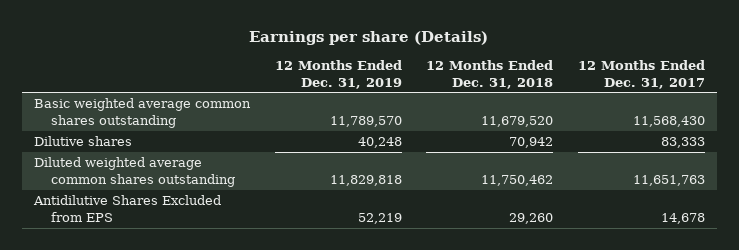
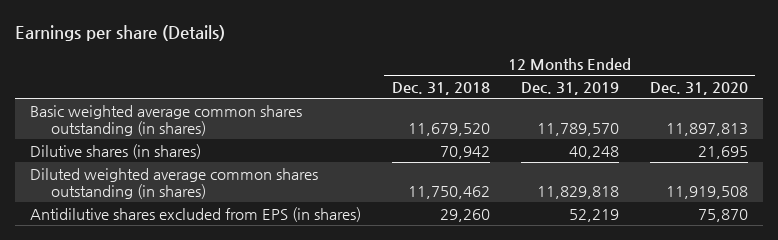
[577,59,705,89] 12 Months Ended Dec. 31, 2017 -> none
none -> [649,82,748,96] Dec. 31, 2020
[34,98,252,128] Basic weighted average common shares outstanding -> [30,104,303,136] Basic weighted average common shares outstanding (in shares)
[34,136,133,147] Dilutive shares -> [30,143,202,159] Dilutive shares (in shares)
[34,157,235,187] Diluted weighted average common shares outstanding -> [30,167,319,199] Diluted weighted average common shares outstanding (in shares)
[33,195,222,222] Antidilutive Shares Excluded from EPS -> [30,206,362,222] Antidilutive shares excluded from EPS (in shares)

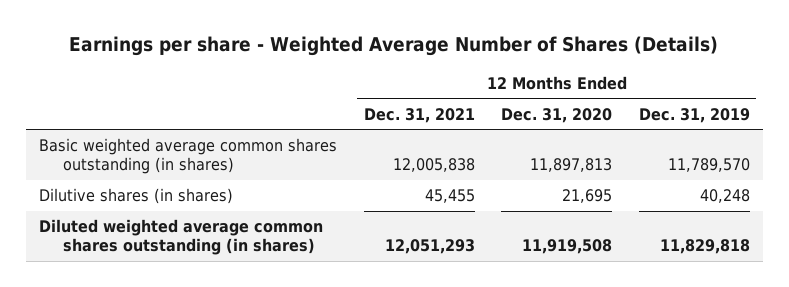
[15,24,226,41] Earnings per share (Details) -> [69,36,719,57] Earnings per share - Weighted Average Number of Shares (Details)
[392,82,491,96] Dec. 31, 2018 -> none
none -> [363,107,475,123] Dec. 31, 2021
[30,206,362,222] Antidilutive shares excluded from EPS (in shares) -> none

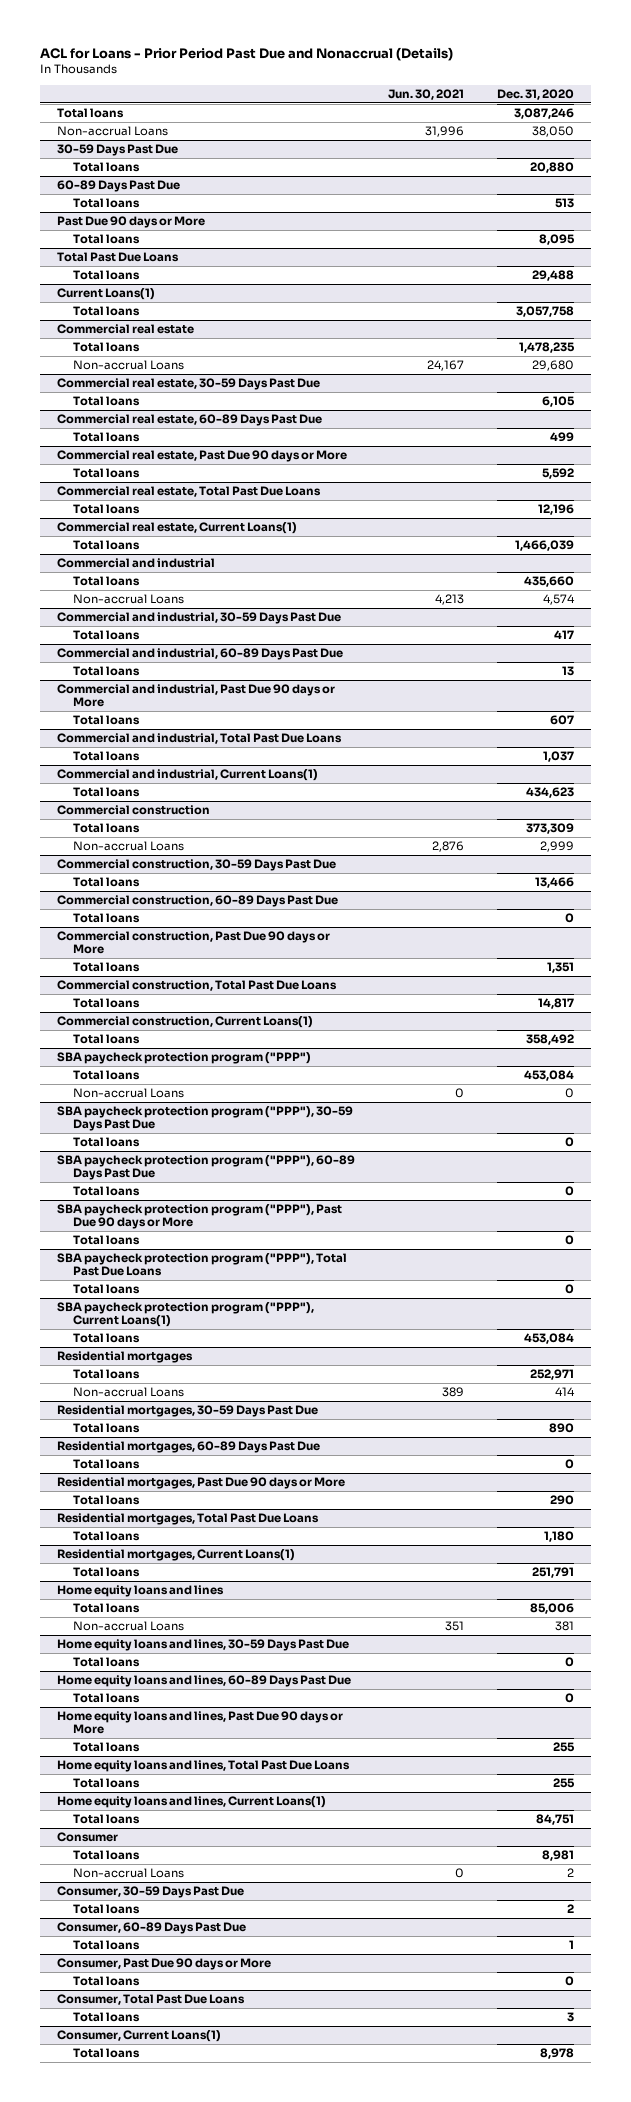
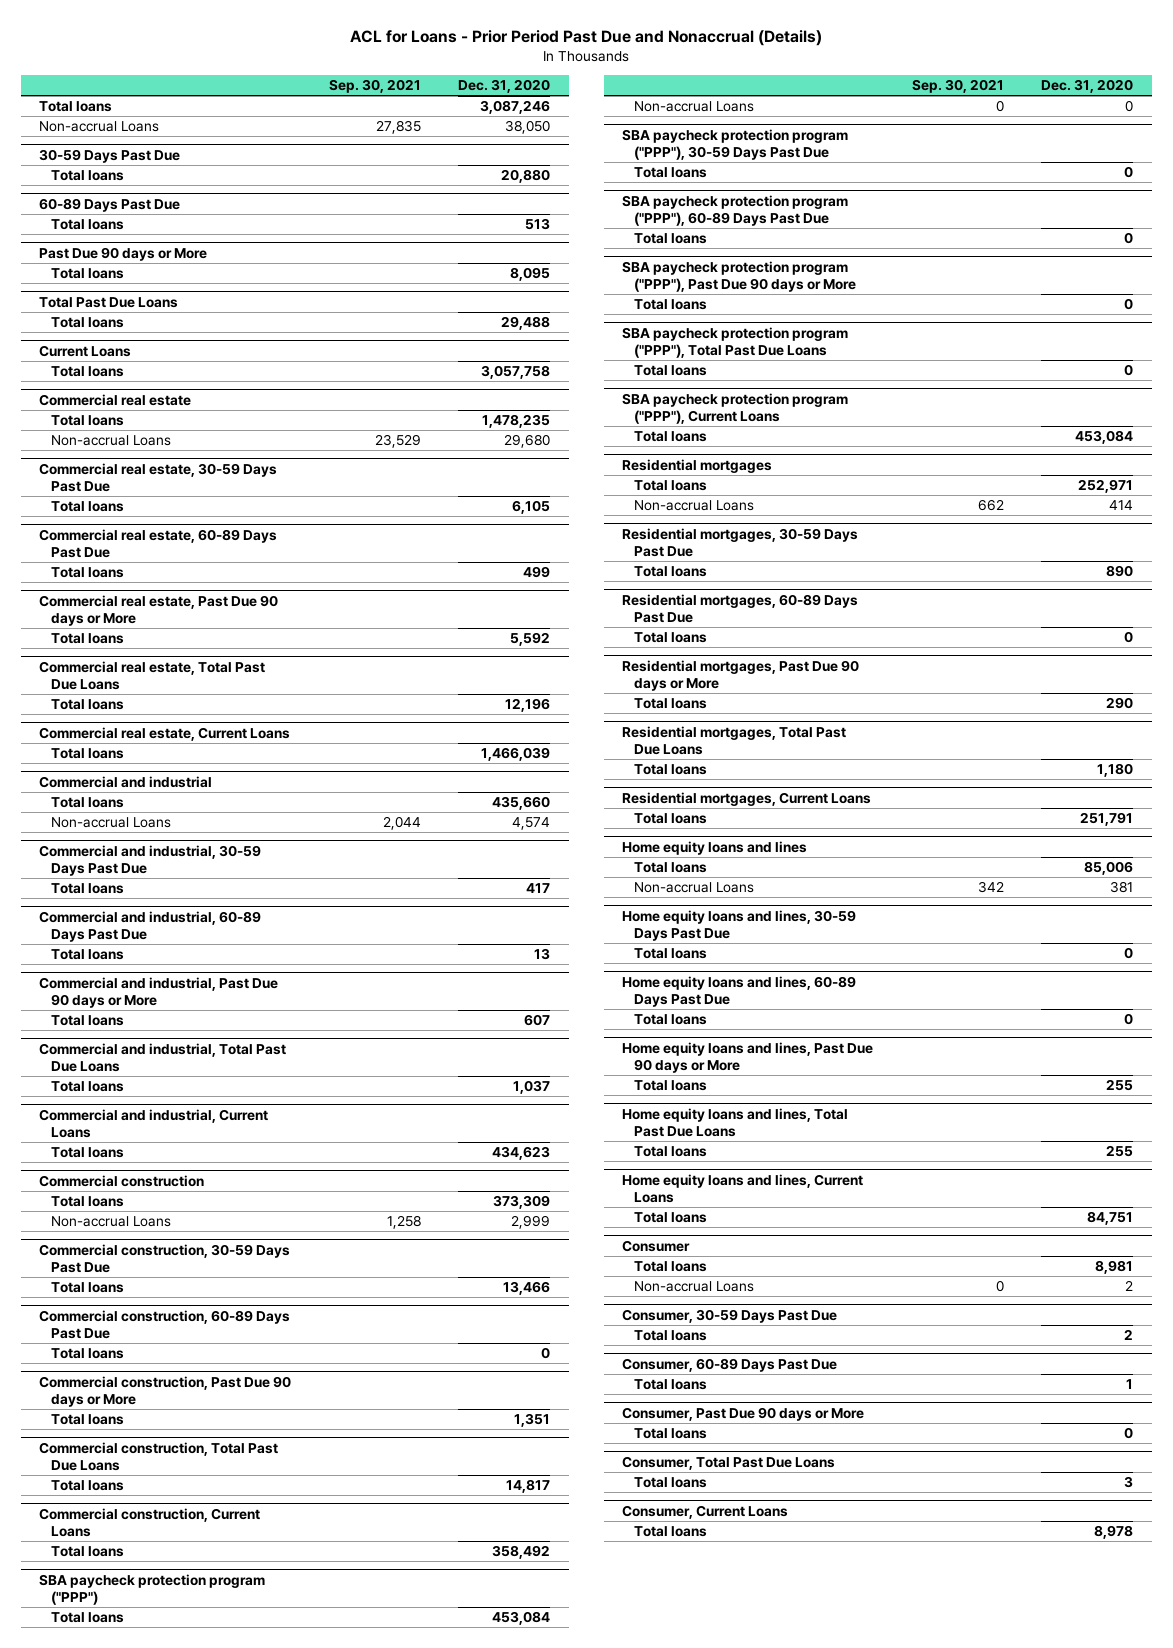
[387,88,464,100] Jun. 30, 2021 -> none
none -> [328,78,421,93] Sep. 30, 2021
[56,288,155,301] Current Loans(1) -> [39,344,132,357] Current Loans
[56,522,297,535] Commercial real estate, Current Loans(1) -> [39,726,291,741] Commercial real estate, Current Loans
[56,769,318,782] Commercial and industrial, Current Loans(1) -> [39,1108,269,1138] Commercial and industrial, Current Loans
[56,1016,313,1029] Commercial construction, Current Loans(1) -> [39,1507,261,1537] Commercial construction, Current Loans
[56,1302,314,1328] SBA paycheck protection program ("PPP"), Current Loans(1) -> [622,392,849,424] SBA paycheck protection program ("PPP"), Current Loans
[56,1549,295,1562] Residential mortgages, Current Loans(1) -> [622,791,872,806] Residential mortgages, Current Loans
[56,1796,326,1809] Home equity loans and lines, Current Loans(1) -> [622,1173,864,1203] Home equity loans and lines, Current Loans
[56,2030,221,2043] Consumer, Current Loans(1) -> [622,1504,789,1519] Consumer, Current Loans

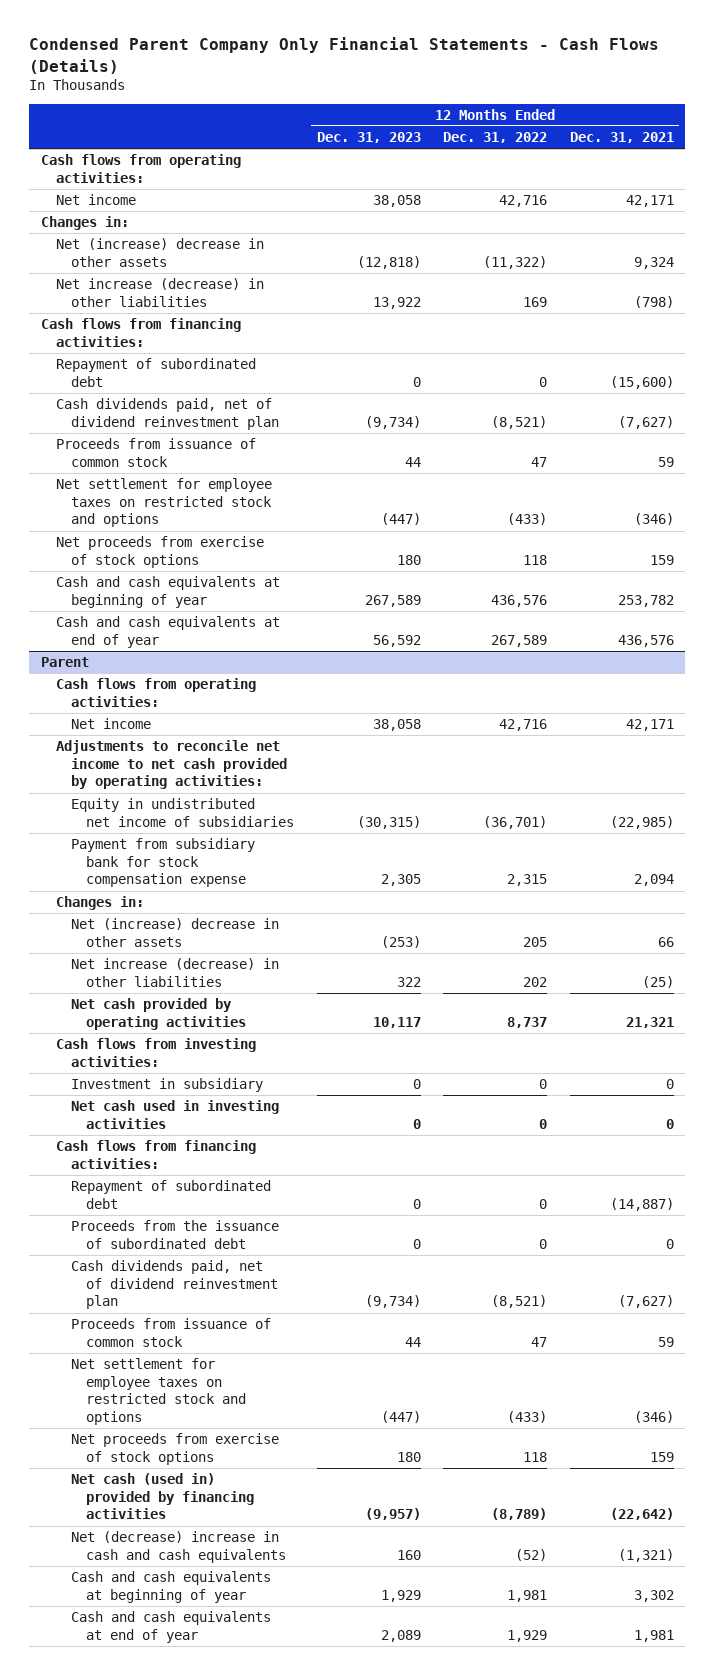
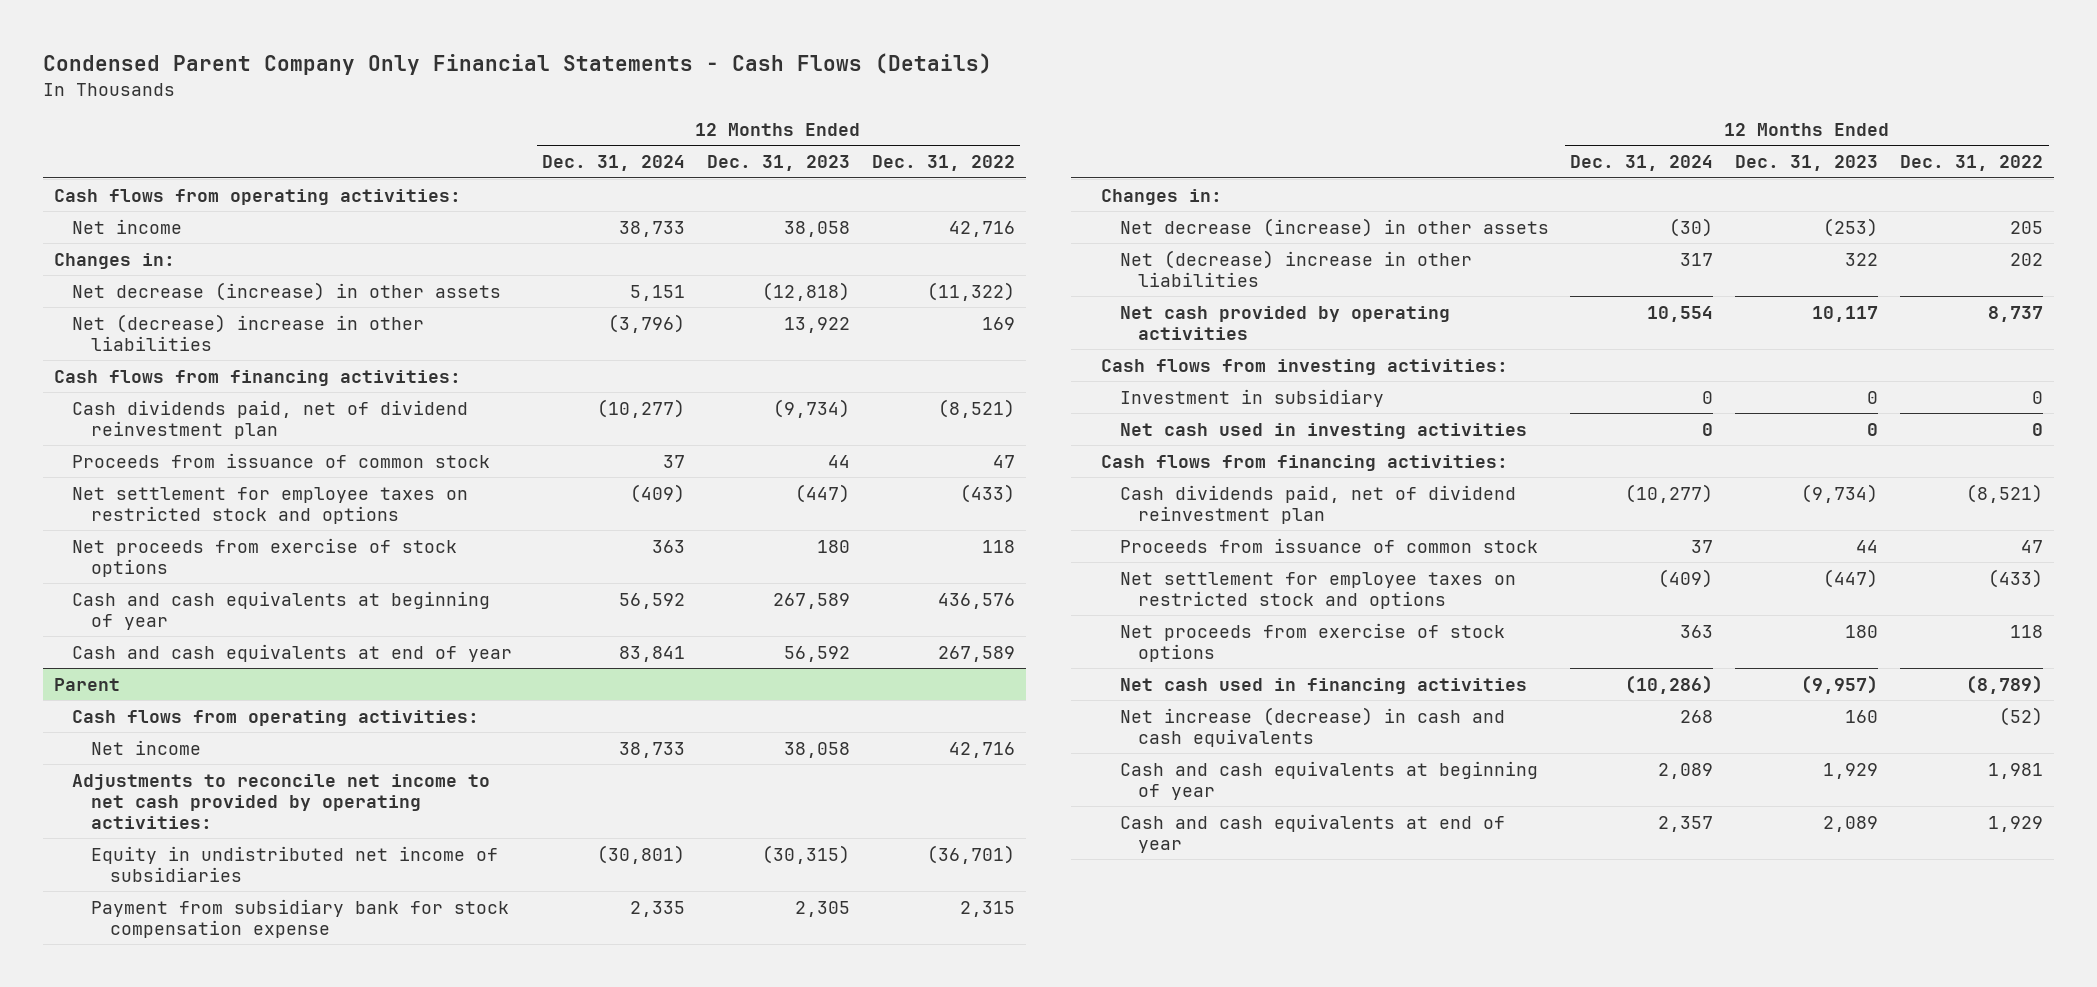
[569,131,674,143] Dec. 31, 2021 -> none
none -> [542,155,686,172] Dec. 31, 2024
[55,238,264,267] Net (increase) decrease in other assets -> [72,281,502,301] Net decrease (increase) in other assets
[55,278,264,307] Net increase (decrease) in other liabilities -> [72,313,425,351] Net (decrease) increase in other liabilities
[55,358,256,387] Repayment of subordinated debt -> none
[71,918,280,947] Net (increase) decrease in other assets -> [1119,217,1549,237] Net decrease (increase) in other assets
[71,958,280,987] Net increase (decrease) in other liabilities -> [1119,249,1472,287] Net (decrease) increase in other liabilities
[71,1180,272,1209] Repayment of subordinated debt -> none
[71,1220,280,1249] Proceeds from the issuance of subordinated debt -> none
[71,1473,255,1520] Net cash (used in) provided by financing activities -> [1119,677,1527,694] Net cash used in financing activities
[71,1531,287,1563] Net (decrease) increase in cash and cash equivalents -> [1119,706,1505,747] Net increase (decrease) in cash and cash equivalents

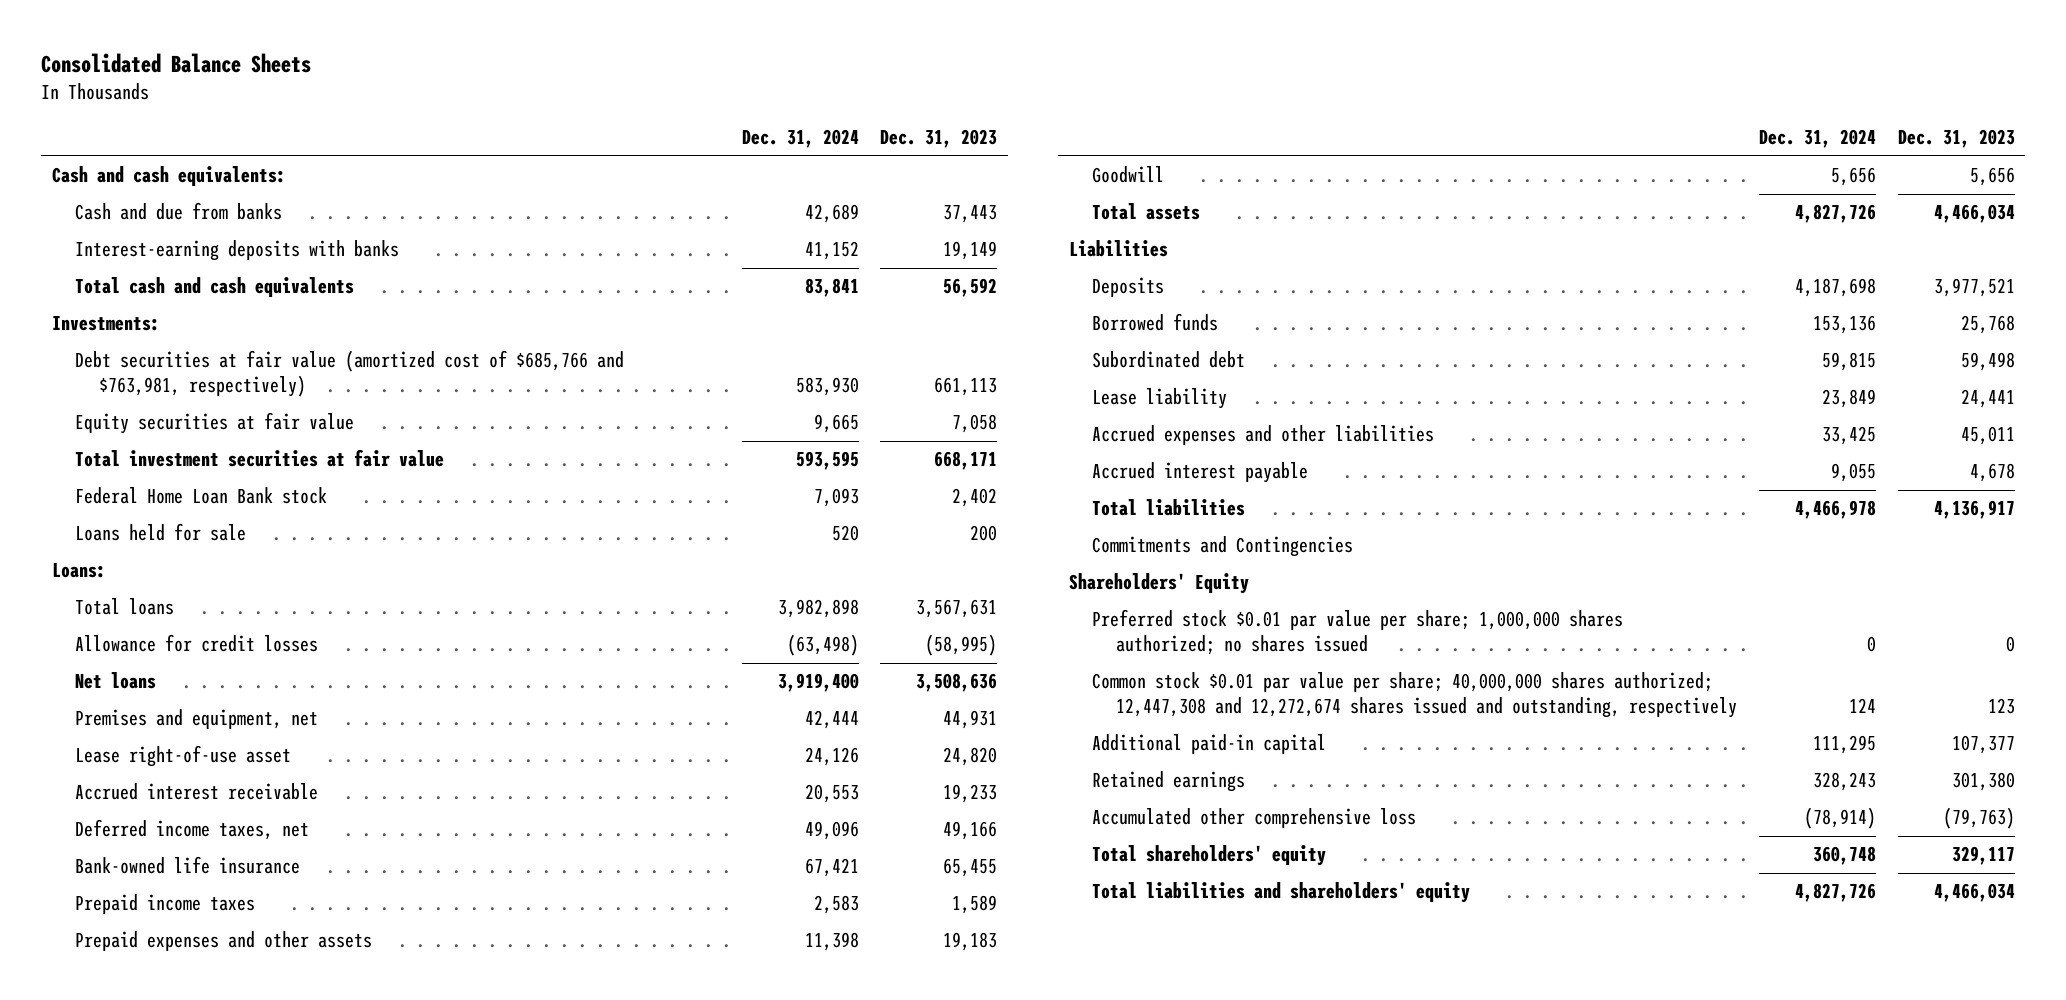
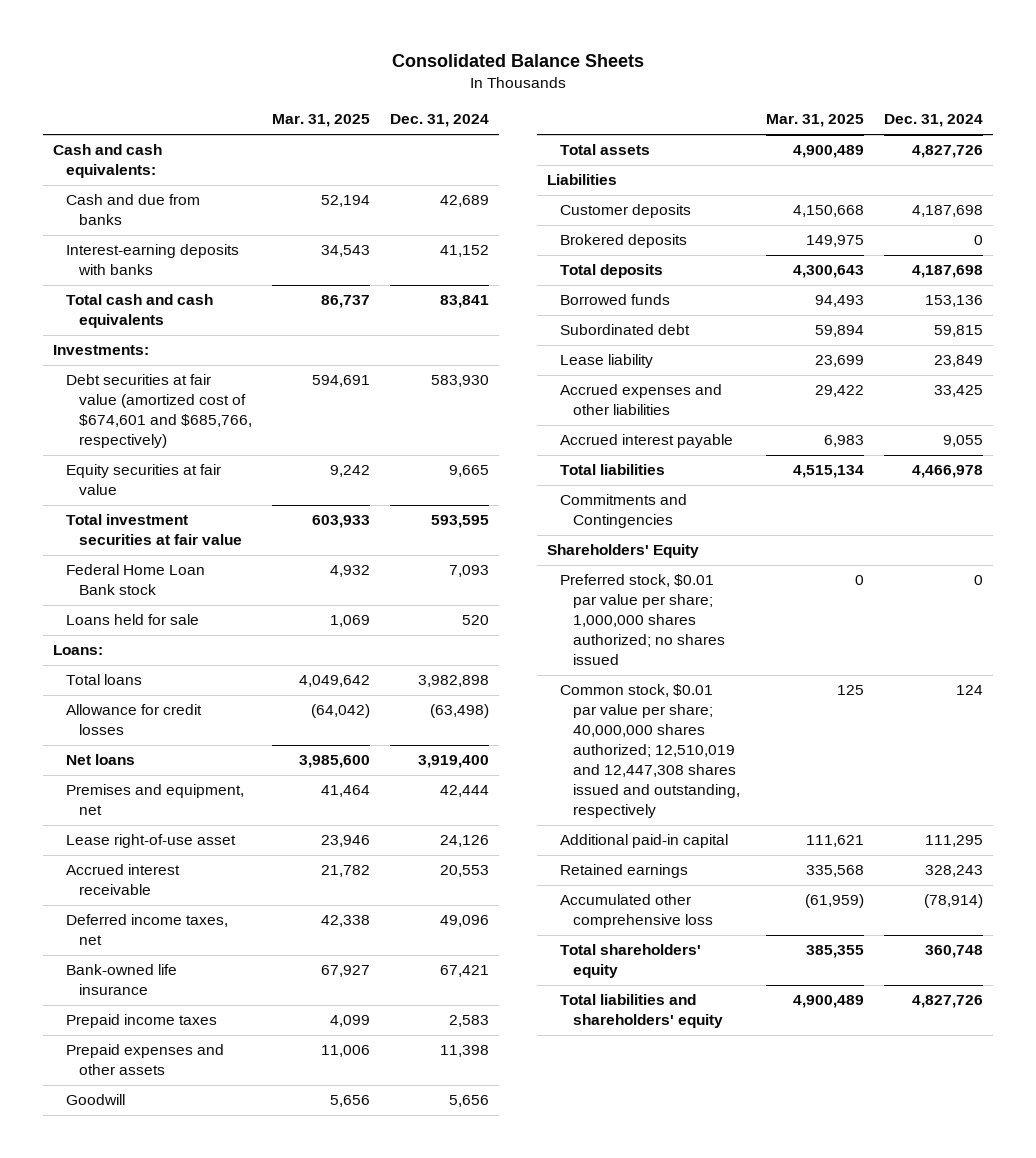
[880,129,998,149] Dec. 31, 2023 -> none
none -> [272,114,371,128] Mar. 31, 2025
[75,350,625,398] Debt securities at fair value (amortized cost of $685,766 and $763,981, respectively) -> [66,374,253,449] Debt securities at fair value (amortized cost of $674,601 and $685,766, respectively)
none -> [560,204,692,219] Customer deposits
none -> [560,234,688,249] Brokered deposits
[1092,277,1165,298] Deposits -> [560,264,664,279] Total deposits
[1092,609,1624,656] Preferred stock $0.01 par value per share; 1,000,000 shares authorized; no shares issued -> [560,574,726,666] Preferred stock, $0.01 par value per share; 1,000,000 shares authorized; no shares issued
[1092,672,1738,719] Common stock $0.01 par value per share; 40,000,000 shares authorized; 12,447,308 and 12,272,674 shares issued and outstanding, respectively -> [560,684,741,819] Common stock, $0.01 par value per share; 40,000,000 shares authorized; 12,510,019 and 12,447,308 shares issued and outstanding, respectively

